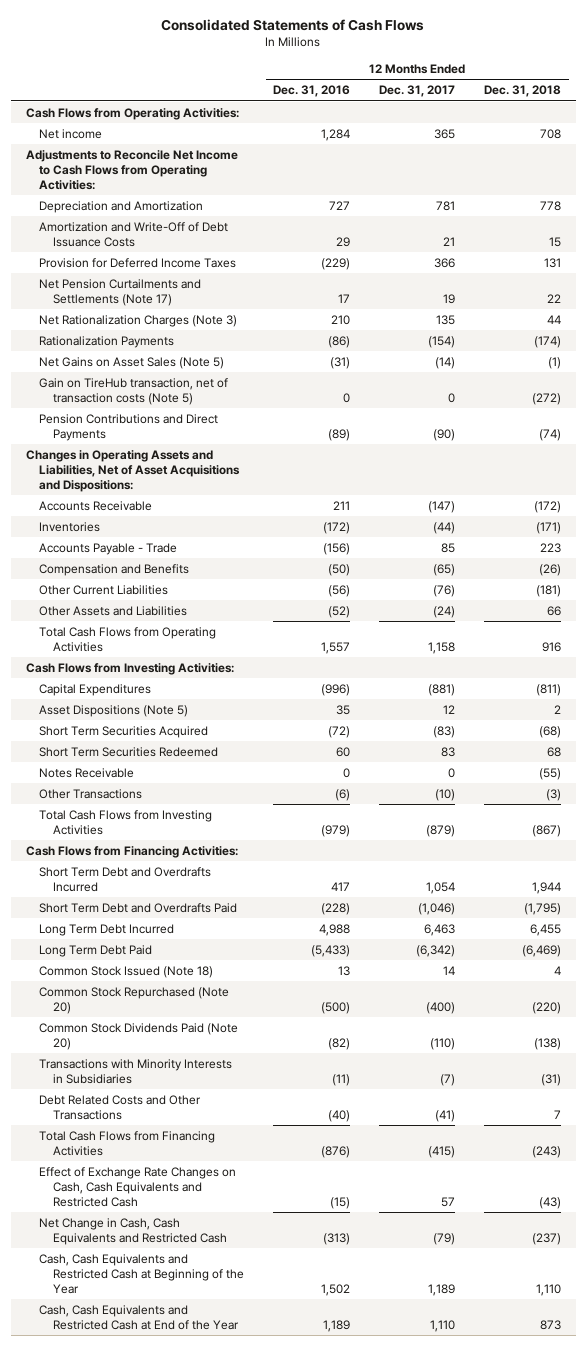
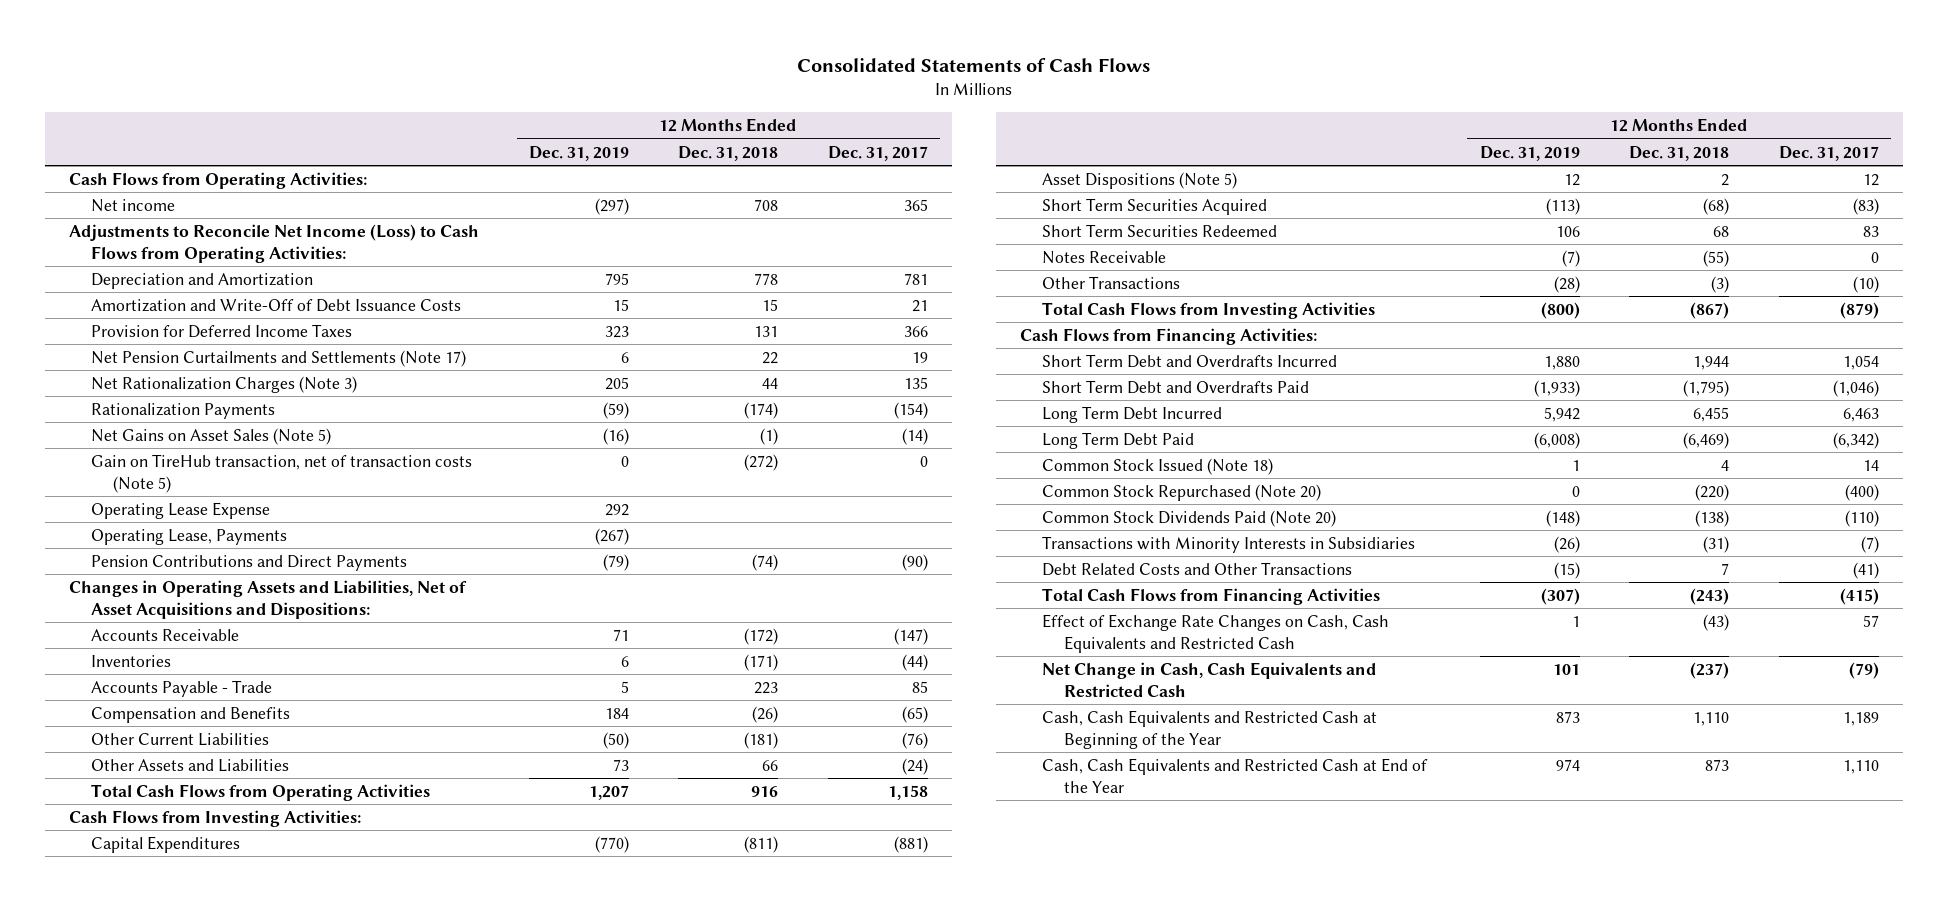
[272,85,350,98] Dec. 31, 2016 -> none
none -> [528,145,629,161] Dec. 31, 2019
[25,149,238,190] Adjustments to Reconcile Net Income to Cash Flows from Operating Activities: -> [69,223,480,263] Adjustments to Reconcile Net Income (Loss) to Cash Flows from Operating Activities:
none -> [91,501,271,519] Operating Lease Expense
none -> [91,528,288,545] Operating Lease, Payments

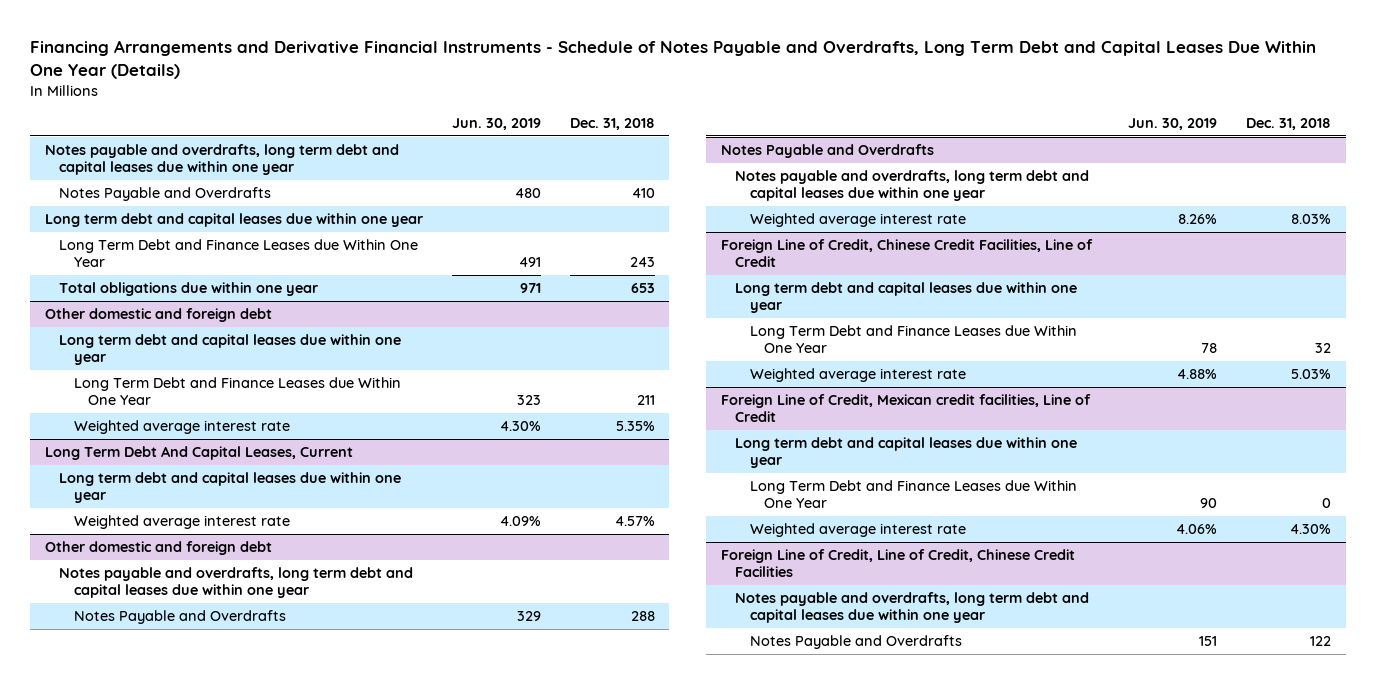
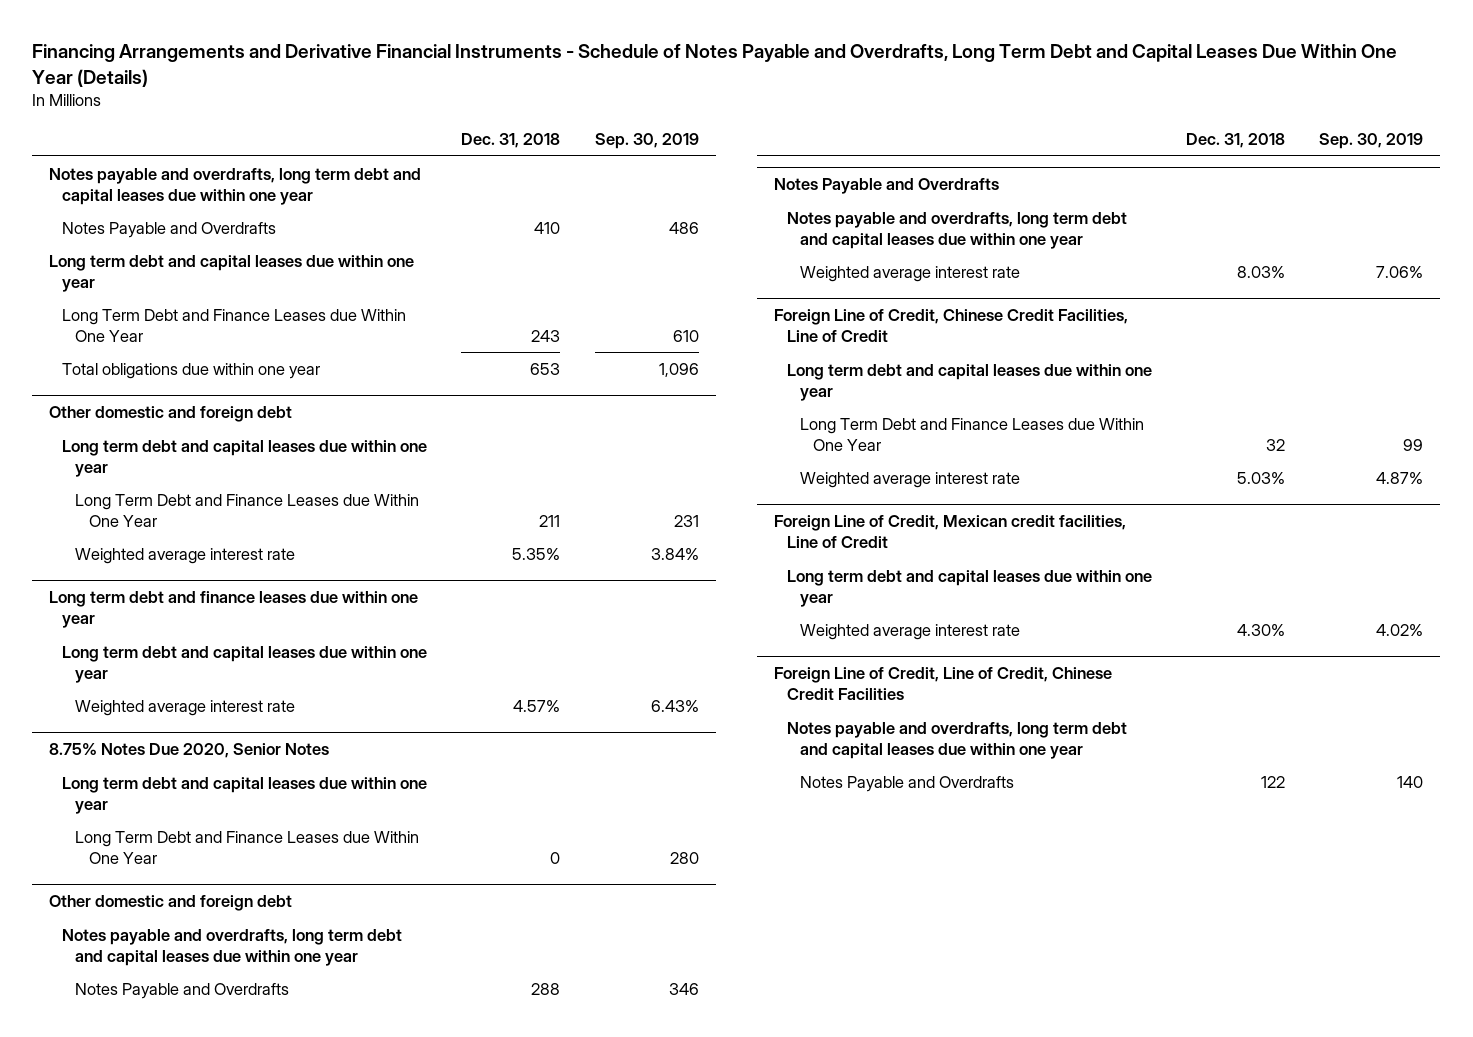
[451,118,541,131] Jun. 30, 2019 -> none
none -> [594,133,699,150] Sep. 30, 2019
[44,446,353,461] Long Term Debt And Capital Leases, Current -> [49,591,419,629] Long term debt and finance leases due within one year
none -> [49,743,330,759] 8.75% Notes Due 2020, Senior Notes
none -> [62,776,428,814] Long term debt and capital leases due within one year
none -> [75,830,420,864] Long Term Debt and Finance Leases due Within One Year
[749,480,1077,509] Long Term Debt and Finance Leases due Within One Year -> none

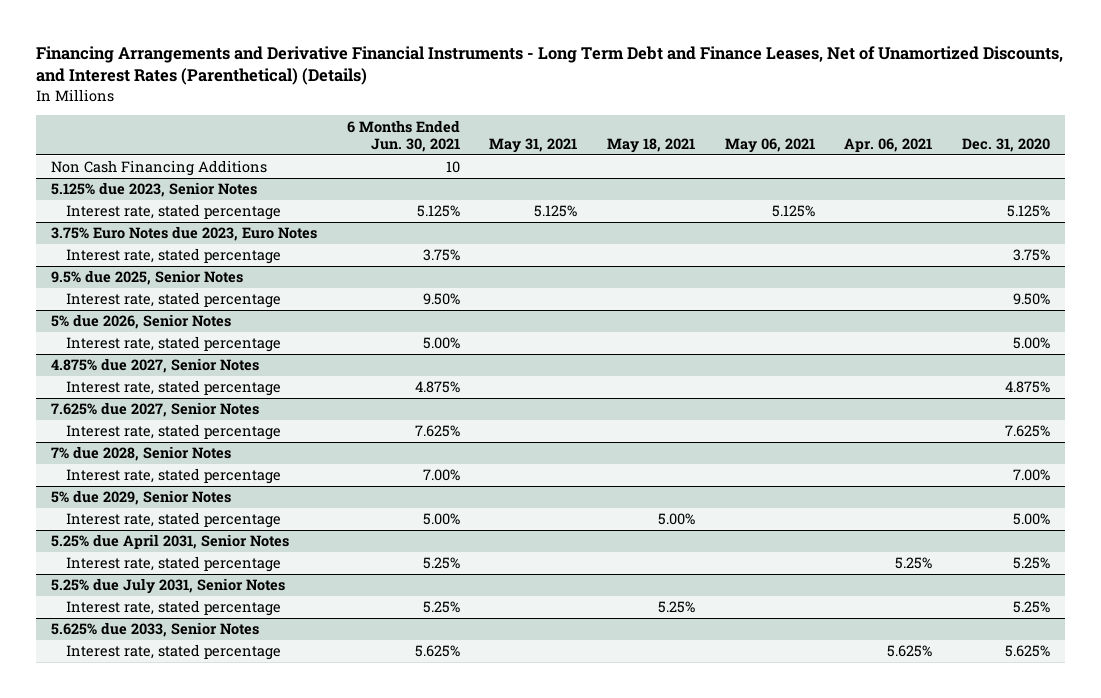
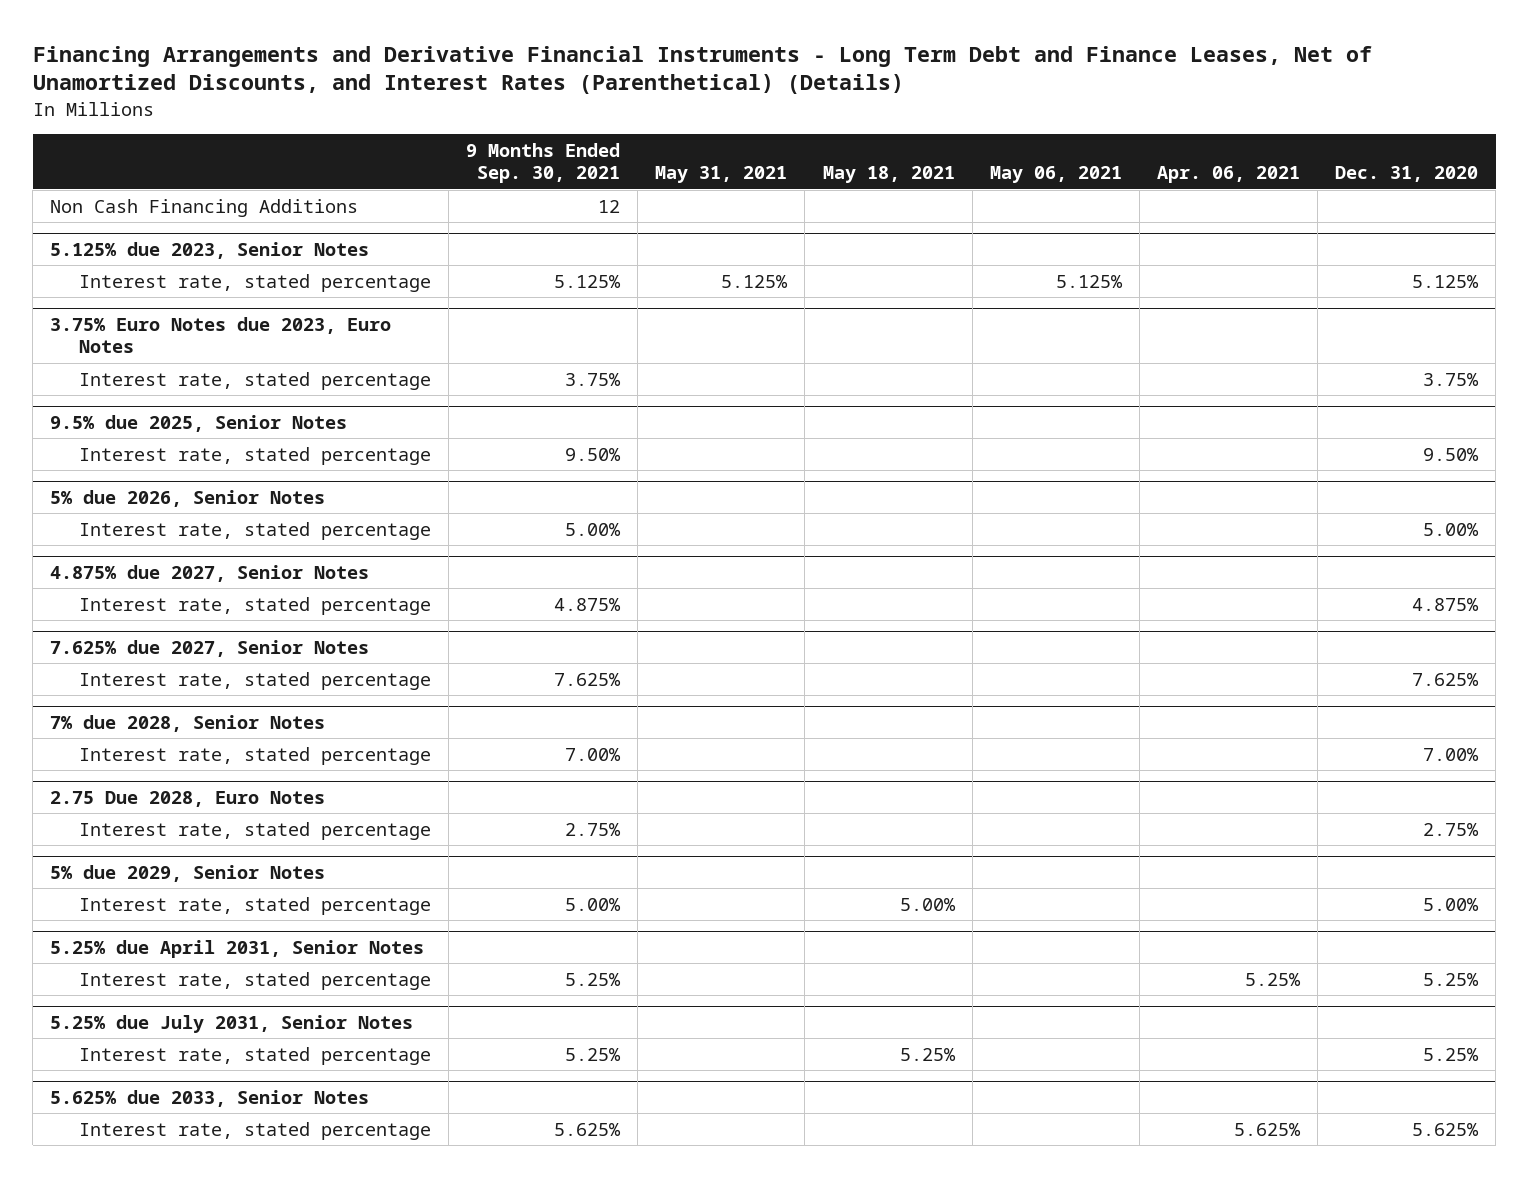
[346,119,460,152] 6 Months Ended Jun. 30, 2021 -> none
none -> [466,142,621,184] 9 Months Ended Sep. 30, 2021
none -> [50,790,326,807] 2.75 Due 2028, Euro Notes
none -> [78,821,431,840] Interest rate, stated percentage

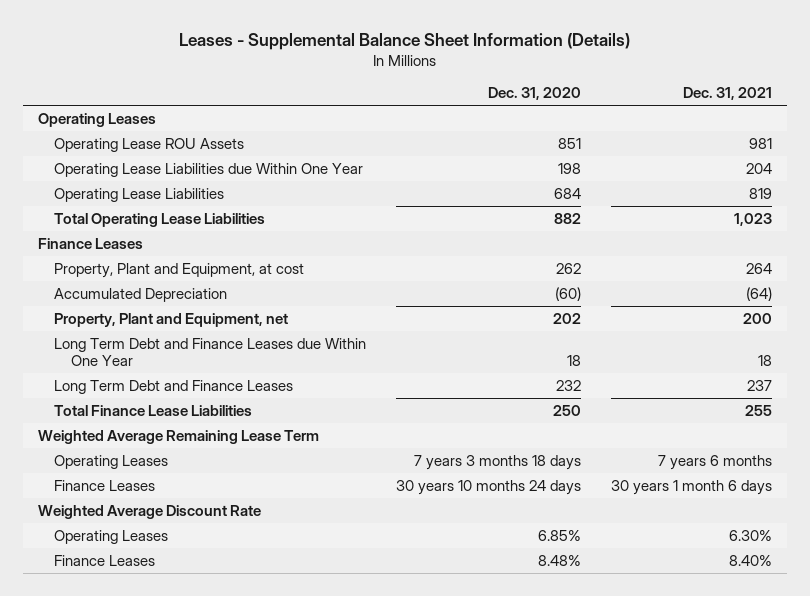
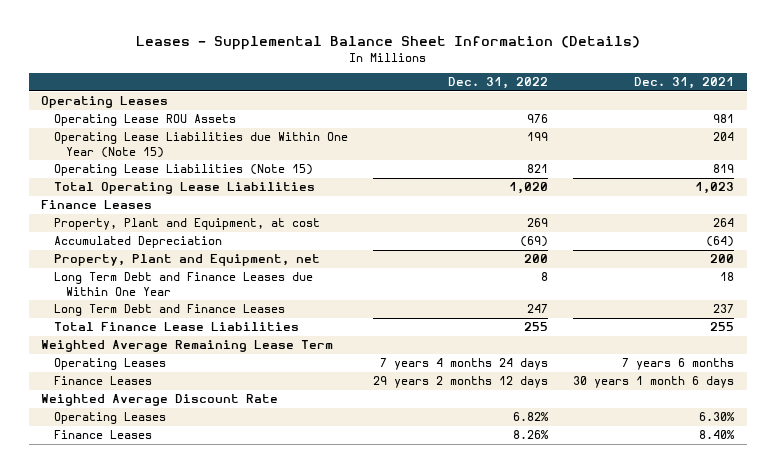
[488,87,582,101] Dec. 31, 2020 -> none
none -> [448,77,549,90] Dec. 31, 2022
[54,162,364,177] Operating Lease Liabilities due Within One Year -> [53,132,348,158] Operating Lease Liabilities due Within One Year (Note 15)
[54,187,225,202] Operating Lease Liabilities -> [53,164,313,177] Operating Lease Liabilities (Note 15)

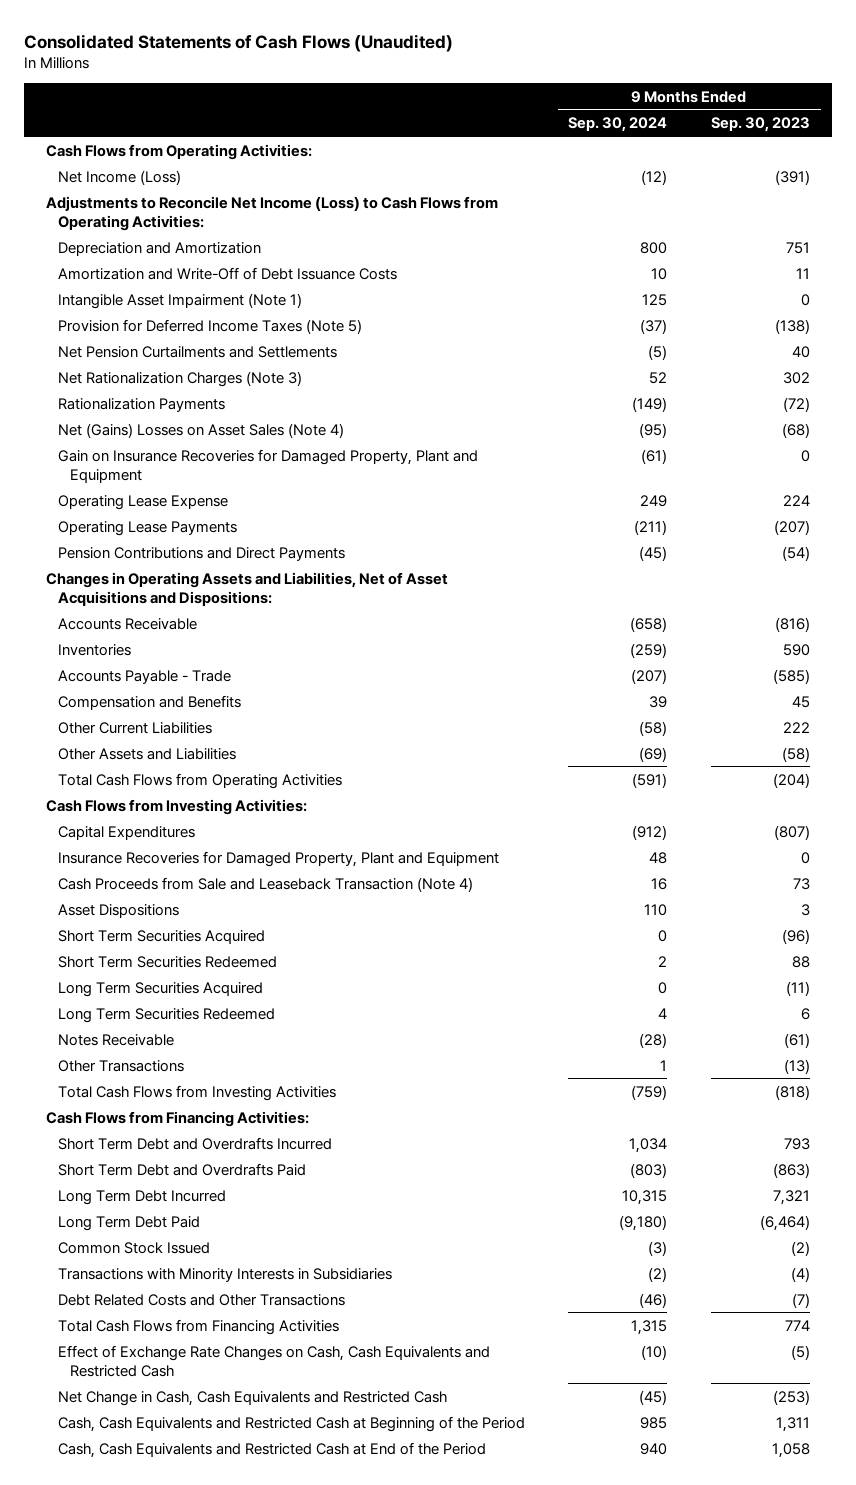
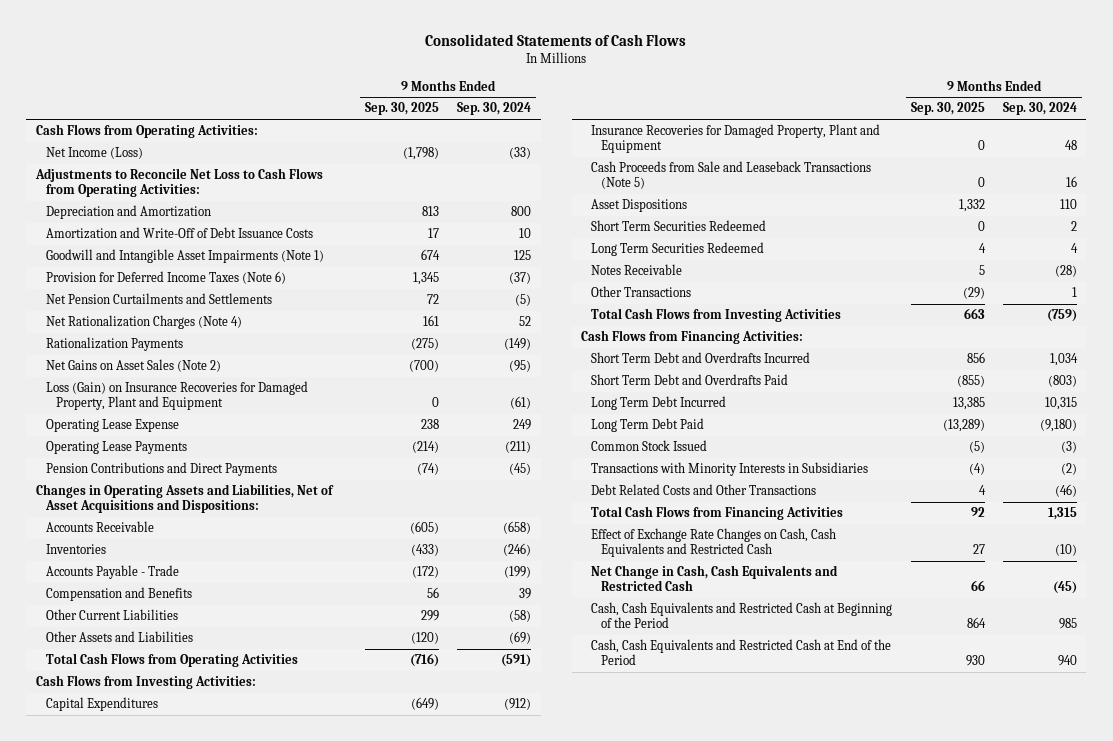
[24,33,454,52] Consolidated Statements of Cash Flows (Unaudited) -> [425,33,687,46] Consolidated Statements of Cash Flows
[710,117,810,133] Sep. 30, 2023 -> none
none -> [365,102,440,116] Sep. 30, 2025
[641,169,668,185] (12) -> [509,147,532,160] (33)
[45,195,498,231] Adjustments to Reconcile Net Income (Loss) to Cash Flows from Operating Activities: -> [34,168,323,198] Adjustments to Reconcile Net Loss to Cash Flows from Operating Activities:
[57,292,302,309] Intangible Asset Impairment (Note 1) -> [45,249,324,264] Goodwill and Intangible Asset Impairments (Note 1)
[57,318,362,334] Provision for Deferred Income Taxes (Note 5) -> [45,271,286,285] Provision for Deferred Income Taxes (Note 6)
[57,370,302,387] Net Rationalization Charges (Note 3) -> [45,315,242,330] Net Rationalization Charges (Note 4)
[57,422,344,438] Net (Gains) Losses on Asset Sales (Note 4) -> [45,359,221,373] Net Gains on Asset Sales (Note 2)
[57,448,478,483] Gain on Insurance Recoveries for Damaged Property, Plant and Equipment -> [45,381,308,411] Loss (Gain) on Insurance Recoveries for Damaged Property, Plant and Equipment
[630,642,668,658] (259) -> [503,543,532,557] (246)
[631,668,668,684] (207) -> [504,566,532,579] (199)
[57,876,473,892] Cash Proceeds from Sale and Leaseback Transaction (Note 4) -> [591,161,872,190] Cash Proceeds from Sale and Leaseback Transactions (Note 5)
[57,929,265,944] Short Term Securities Acquired -> none
[57,981,263,997] Long Term Securities Acquired -> none

